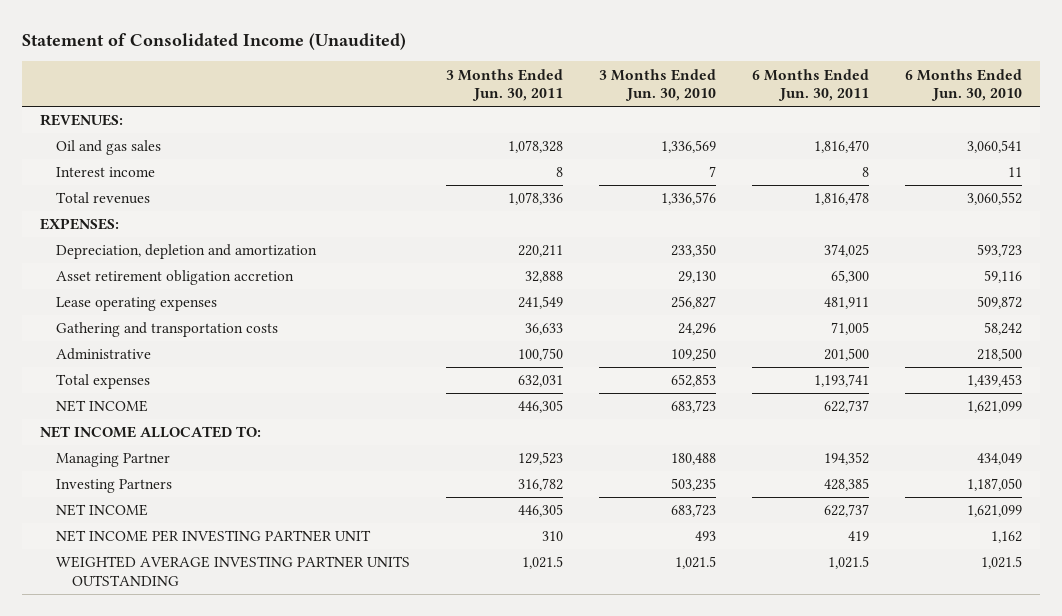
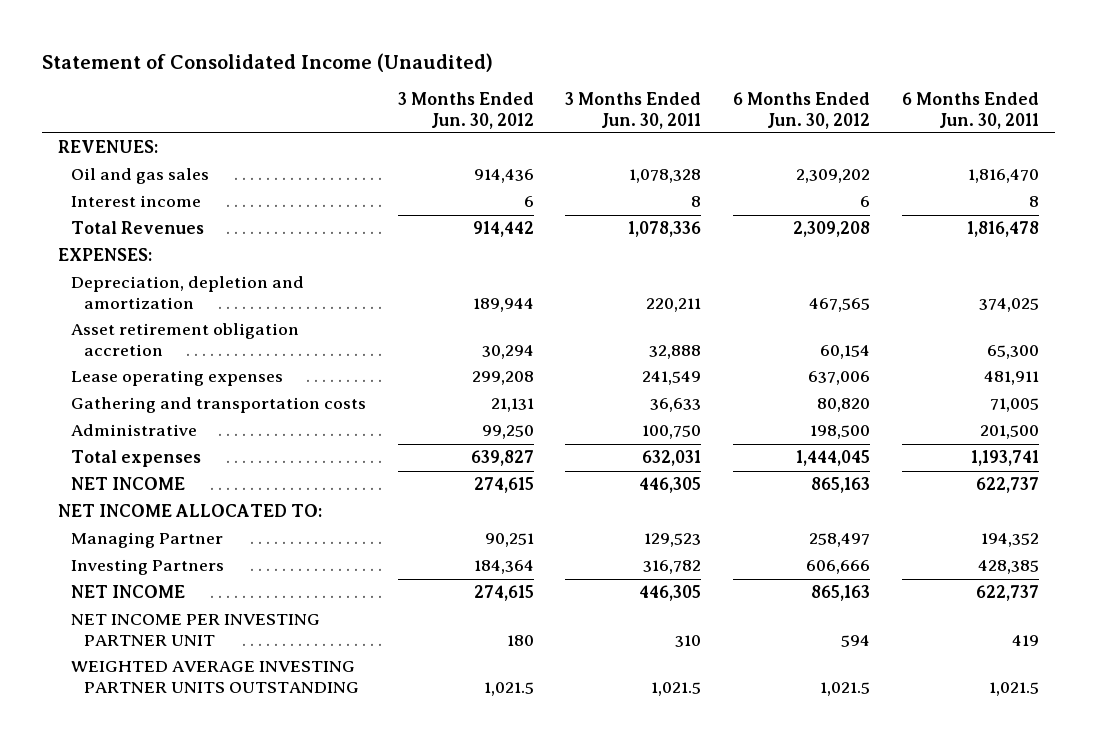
[599,68,717,102] 3 Months Ended Jun. 30, 2010 -> none
[905,68,1023,102] 6 Months Ended Jun. 30, 2010 -> none
none -> [397,92,534,129] 3 Months Ended Jun. 30, 2012
none -> [733,92,871,129] 6 Months Ended Jun. 30, 2012
[56,192,151,205] Total revenues -> [70,221,204,235] Total Revenues

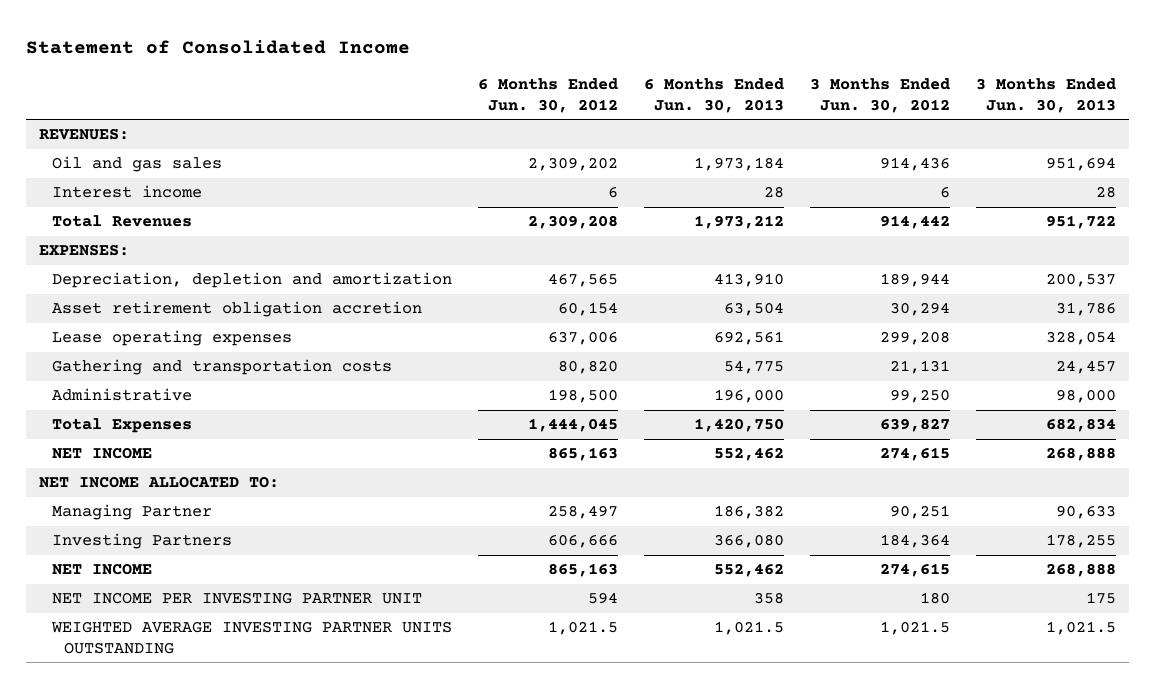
[41,52,493,72] Statement of Consolidated Income (Unaudited) -> [26,39,411,54] Statement of Consolidated Income
[565,92,702,129] 3 Months Ended Jun. 30, 2011 -> none
[902,92,1040,129] 6 Months Ended Jun. 30, 2011 -> none
none -> [643,78,784,113] 6 Months Ended Jun. 30, 2013
none -> [976,78,1117,113] 3 Months Ended Jun. 30, 2013
[70,450,201,468] Total expenses -> [51,418,192,434] Total Expenses

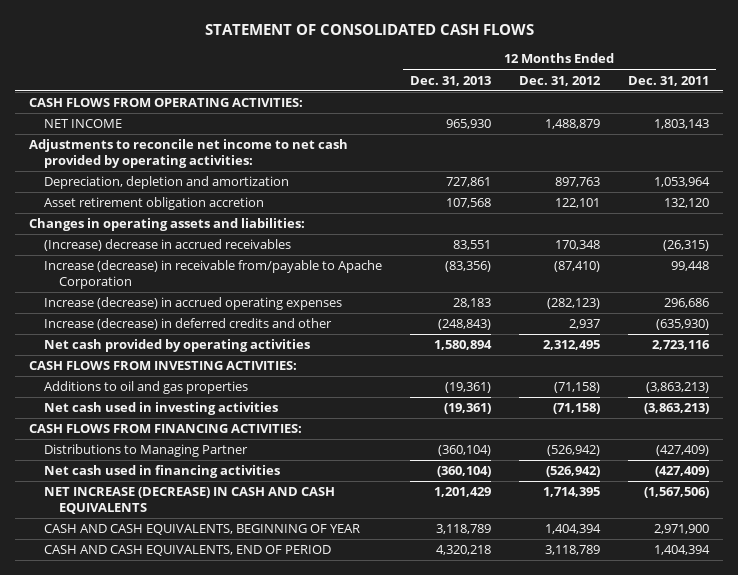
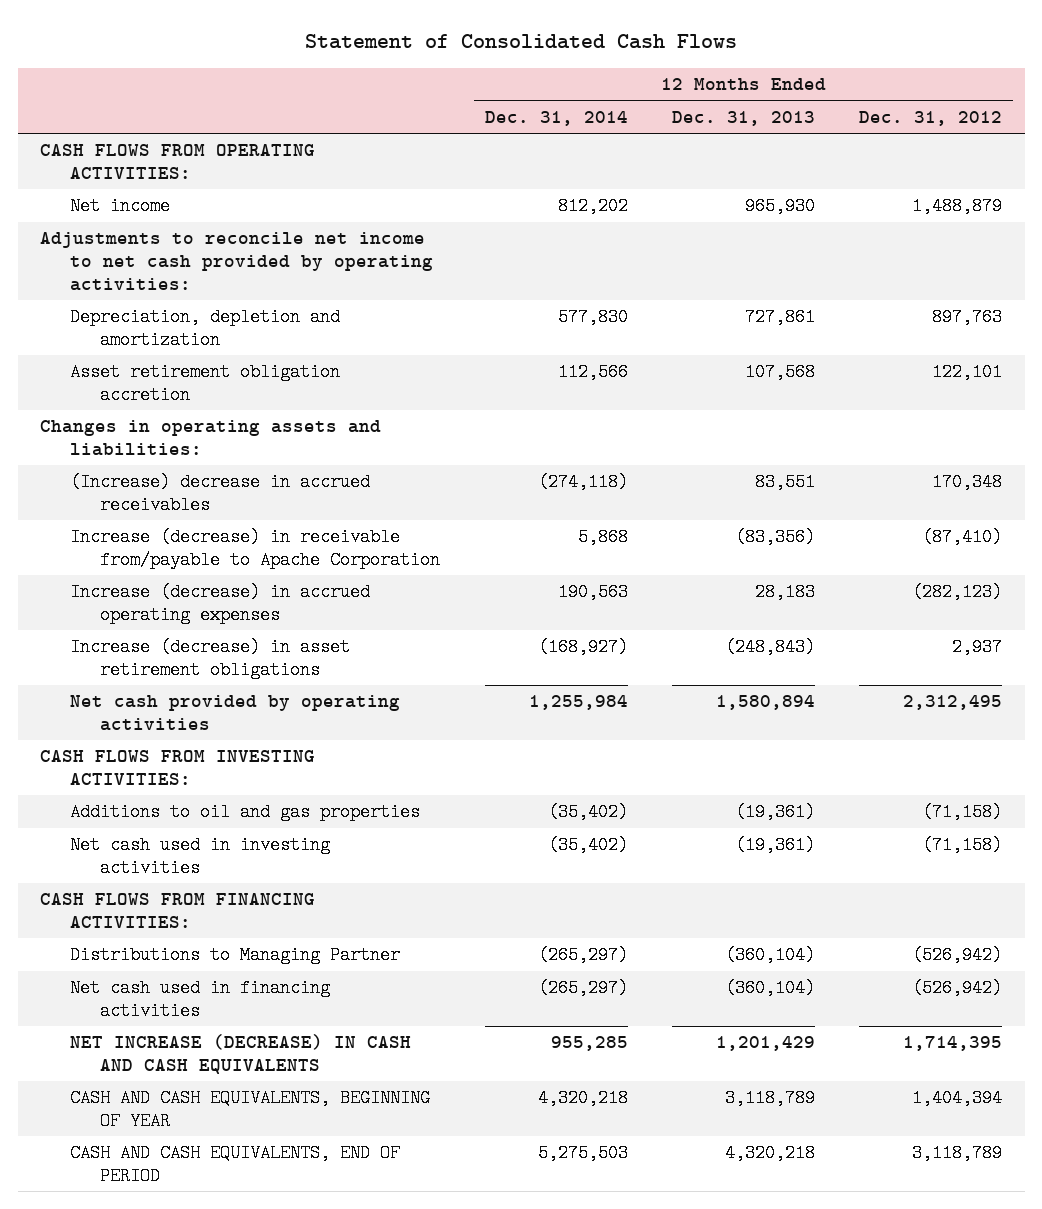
[205,24,535,36] STATEMENT OF CONSOLIDATED CASH FLOWS -> [305,34,738,50] Statement of Consolidated Cash Flows
[627,75,709,86] Dec. 31, 2011 -> none
none -> [484,110,628,126] Dec. 31, 2014
[43,119,122,129] NET INCOME -> [70,197,171,216] Net income
[43,318,332,331] Increase (decrease) in deferred credits and other -> [70,638,351,680] Increase (decrease) in asset retirement obligations

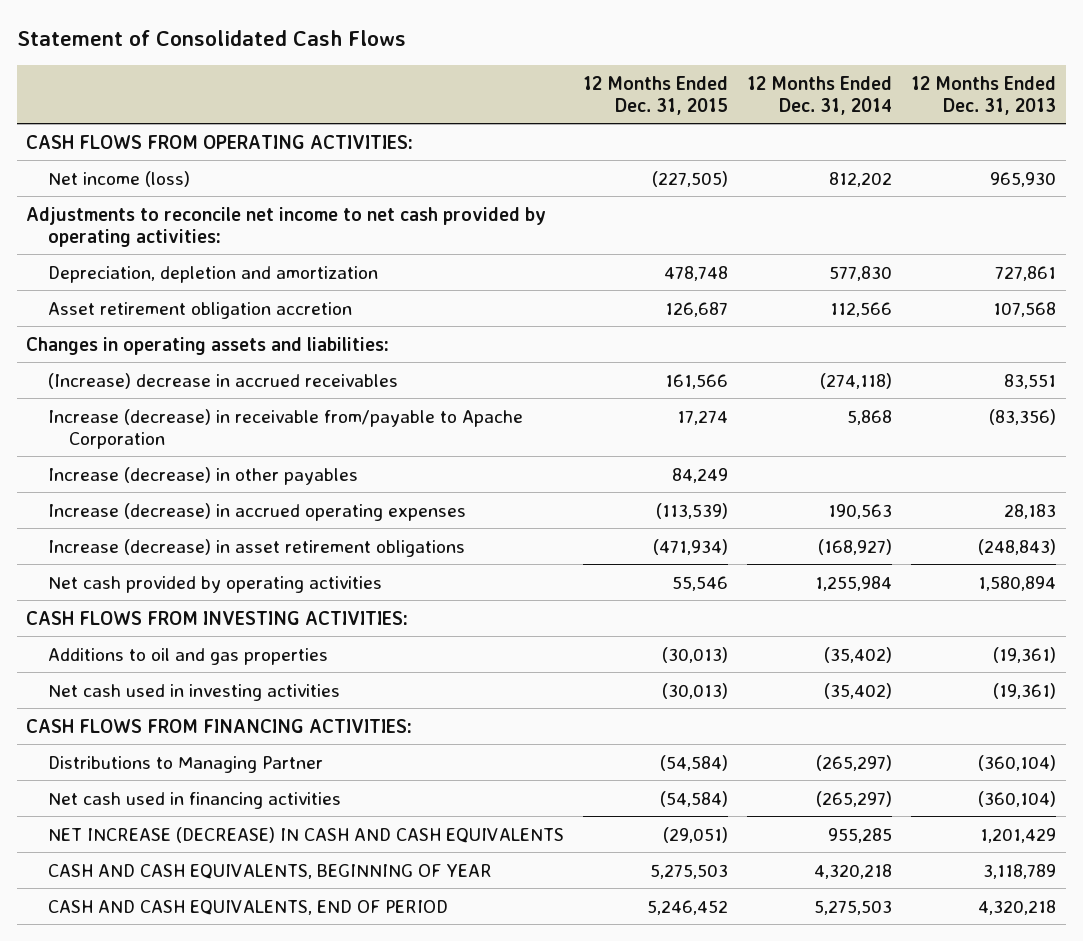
[859,110,1003,126] Dec. 31, 2012 -> none
none -> [582,75,728,115] 12 Months Ended Dec. 31, 2015
[70,197,171,216] Net income -> [47,170,190,187] Net income (loss)
none -> [47,466,358,485] Increase (decrease) in other payables

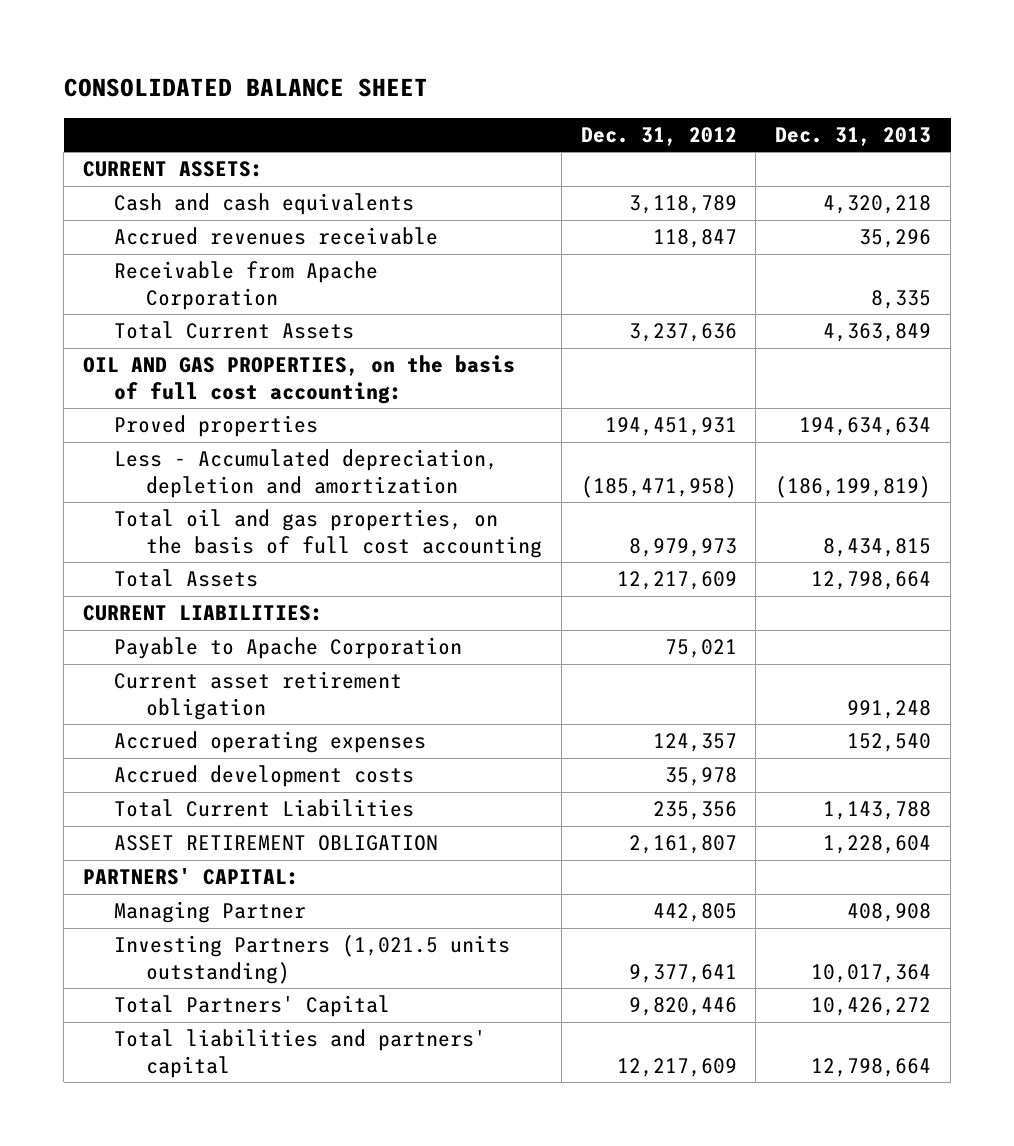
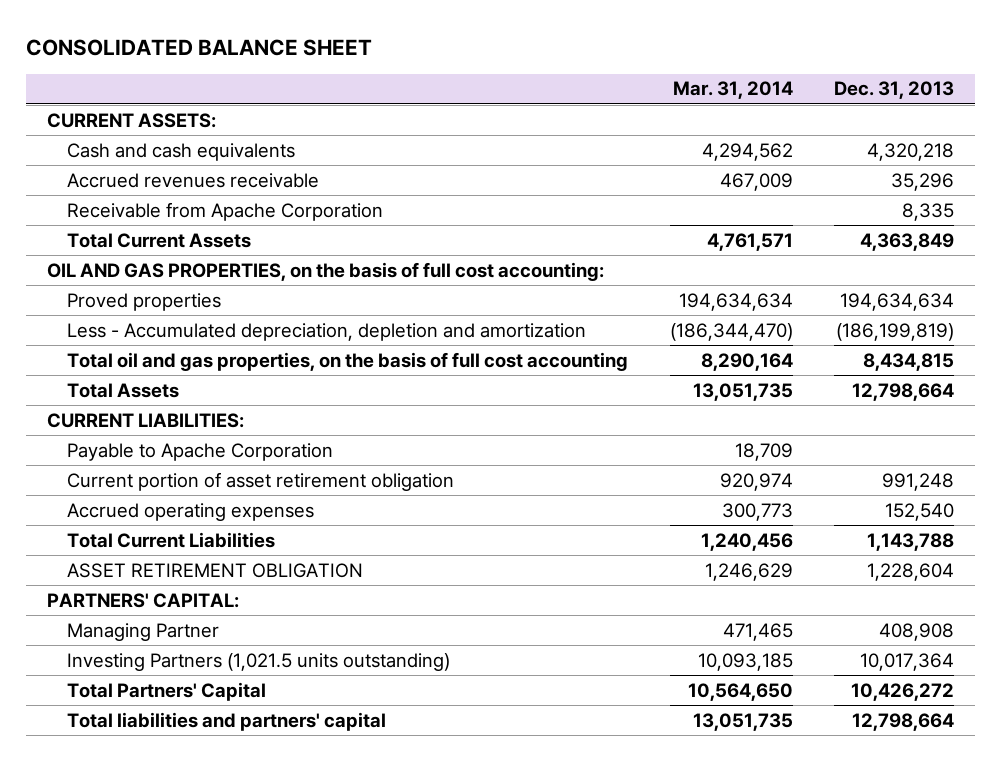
[580,127,737,147] Dec. 31, 2012 -> none
none -> [672,81,793,100] Mar. 31, 2014
[114,671,403,720] Current asset retirement obligation -> [67,471,455,491] Current portion of asset retirement obligation
[114,765,415,788] Accrued development costs -> none

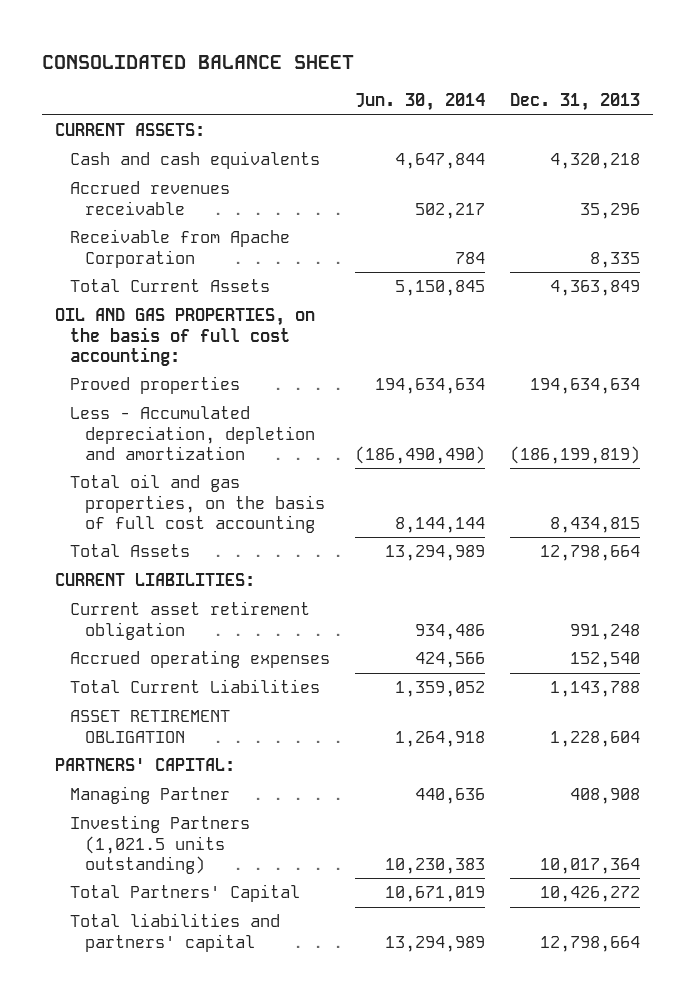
[672,81,793,100] Mar. 31, 2014 -> none
none -> [355,93,486,112] Jun. 30, 2014
[67,442,334,461] Payable to Apache Corporation -> none
[67,471,455,491] Current portion of asset retirement obligation -> [70,601,311,640] Current asset retirement obligation

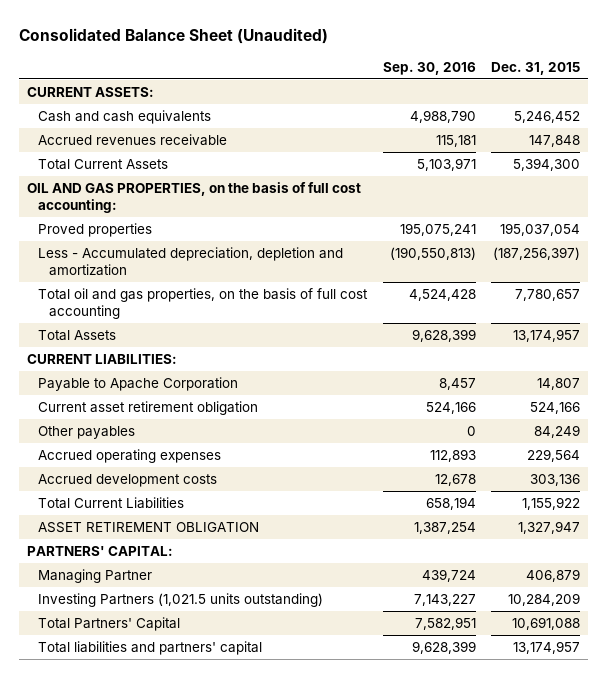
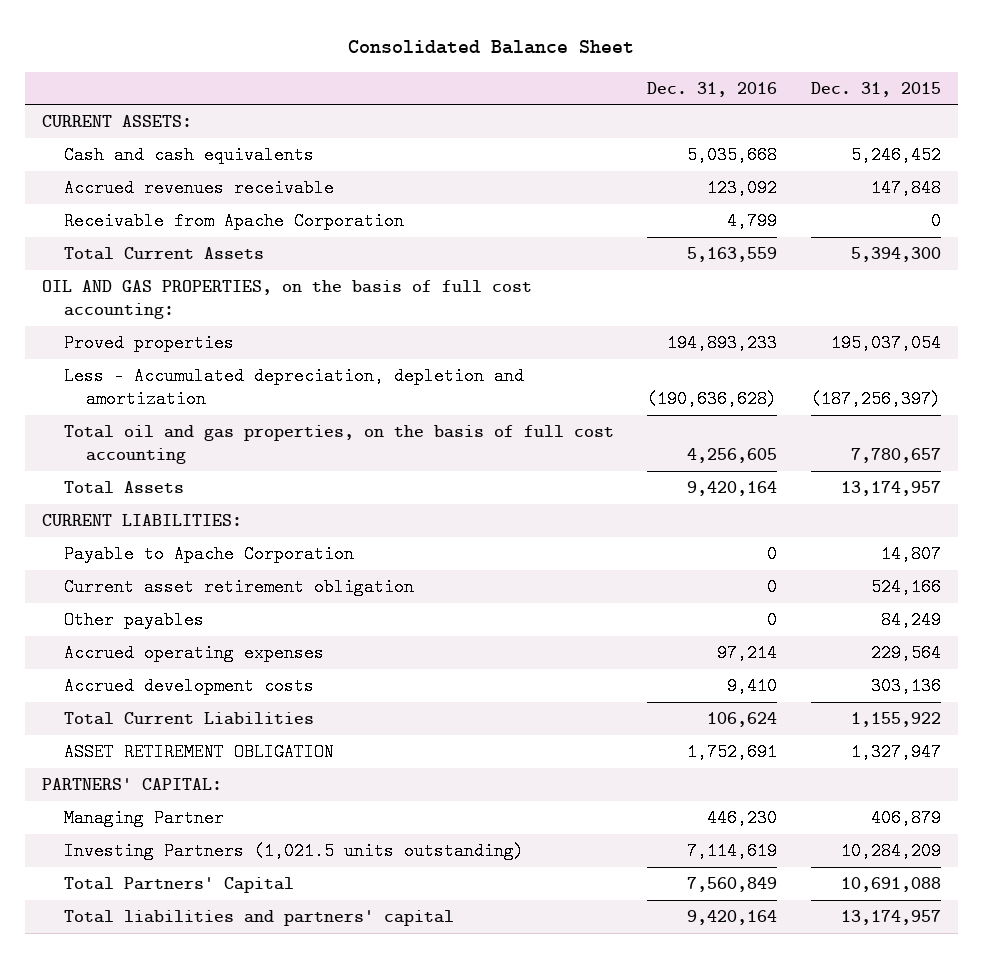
[19,27,329,44] Consolidated Balance Sheet (Unaudited) -> [348,40,635,55] Consolidated Balance Sheet
[382,61,476,75] Sep. 30, 2016 -> none
none -> [647,81,778,97] Dec. 31, 2016
none -> [63,211,404,230] Receivable from Apache Corporation

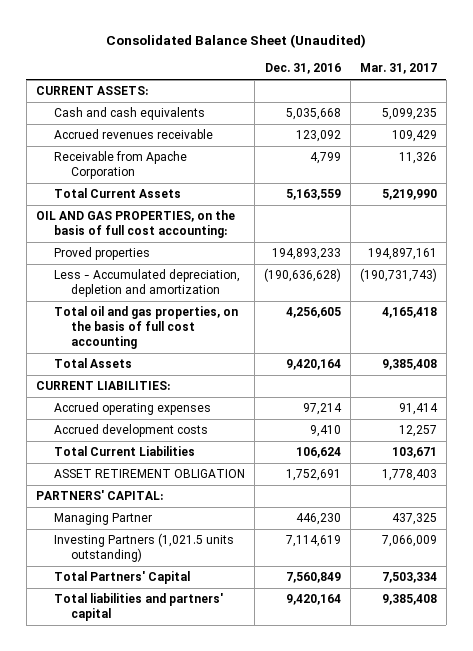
[348,40,635,55] Consolidated Balance Sheet -> [106,33,367,48] Consolidated Balance Sheet (Unaudited)
[811,81,942,97] Dec. 31, 2015 -> none
none -> [359,63,437,75] Mar. 31, 2017
[63,544,354,563] Payable to Apache Corporation -> none
[63,577,414,596] Current asset retirement obligation -> none
[63,610,204,629] Other payables -> none

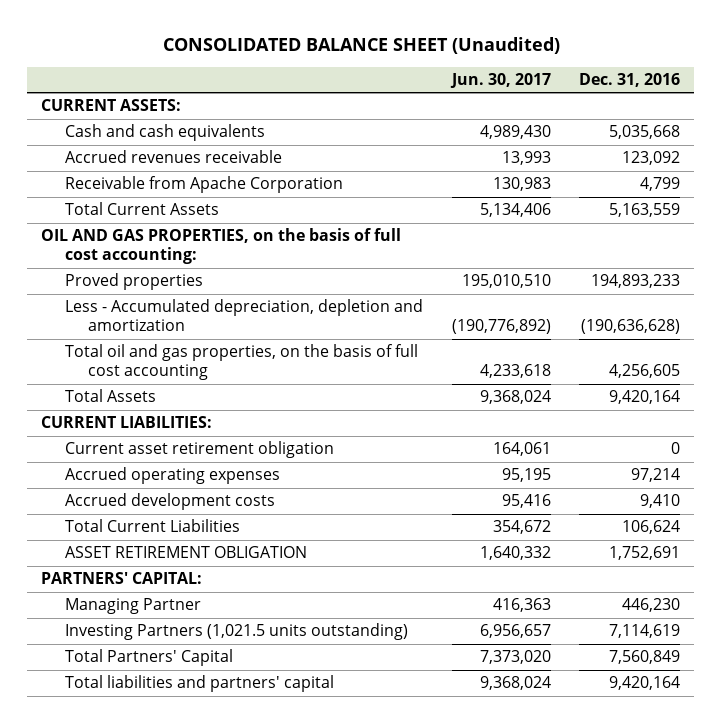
[106,33,367,48] Consolidated Balance Sheet (Unaudited) -> [162,37,560,55] CONSOLIDATED BALANCE SHEET (Unaudited)
[359,63,437,75] Mar. 31, 2017 -> none
none -> [449,72,551,88] Jun. 30, 2017
none -> [64,441,334,459] Current asset retirement obligation

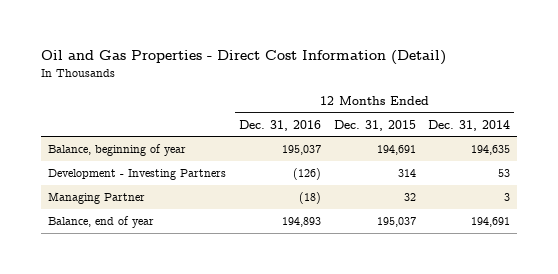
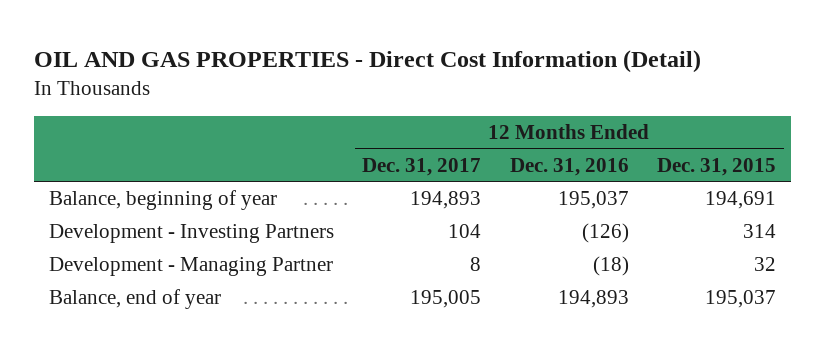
[41,50,447,66] Oil and Gas Properties - Direct Cost Information (Detail) -> [34,49,702,73] OIL AND GAS PROPERTIES - Direct Cost Information (Detail)
[428,119,511,131] Dec. 31, 2014 -> none
none -> [362,157,482,176] Dec. 31, 2017
[47,192,145,205] Managing Partner -> [48,257,333,277] Development - Managing Partner

